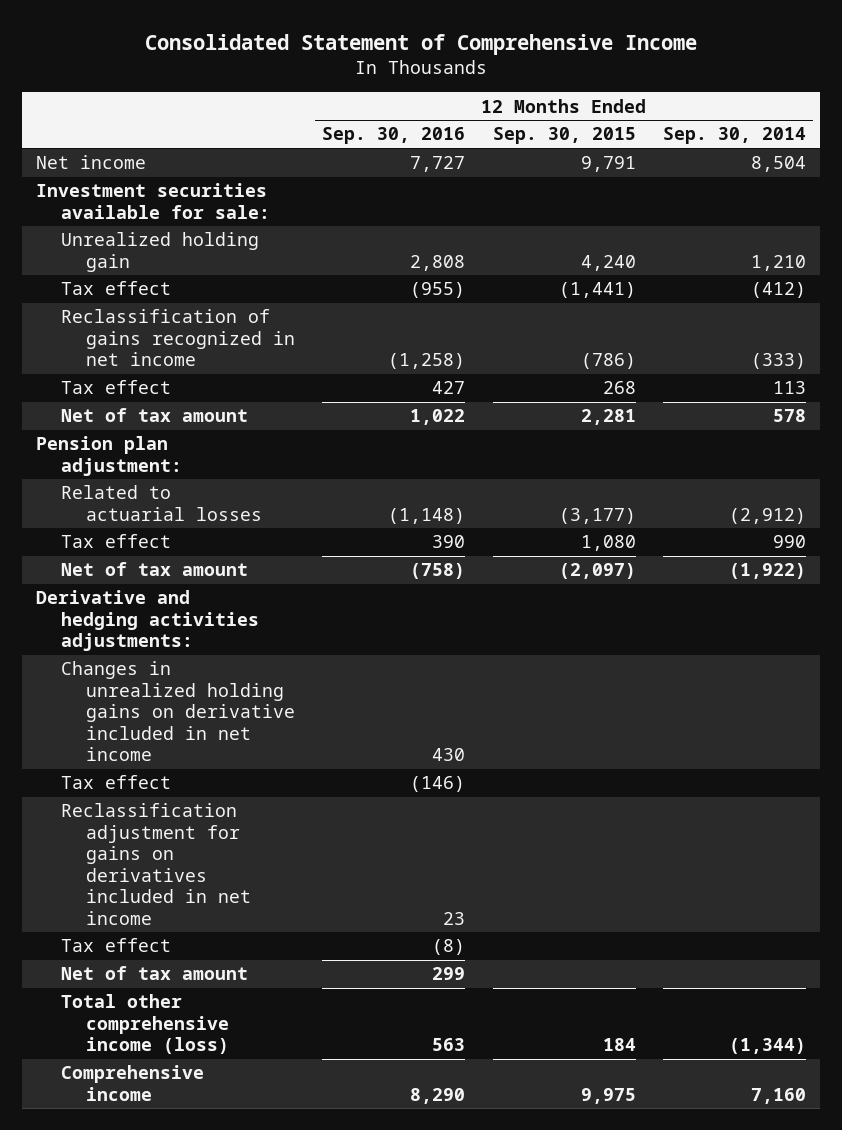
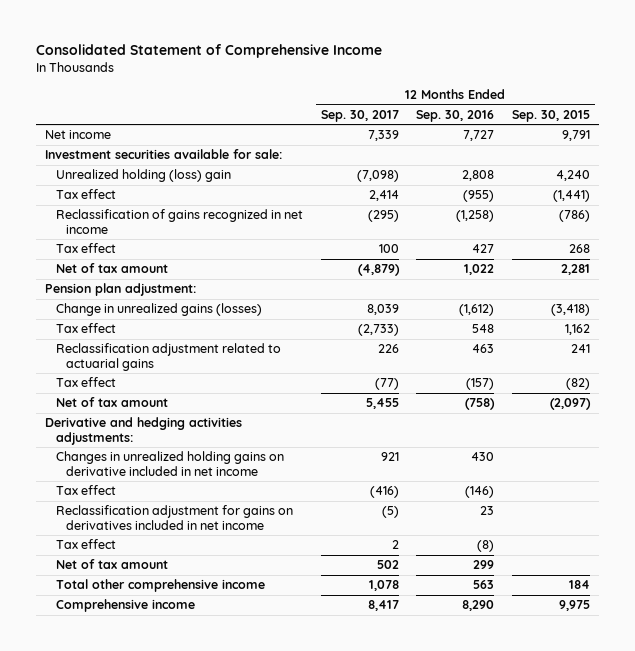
[663,127,807,145] Sep. 30, 2014 -> none
none -> [320,109,399,122] Sep. 30, 2017
[60,232,259,272] Unrealized holding gain -> [55,169,231,183] Unrealized holding (loss) gain
[60,485,262,521] Related to actuarial losses -> none
none -> [55,303,262,317] Change in unrealized gains (losses)
[432,535,466,549] 390 -> [472,324,495,334] 548
[580,535,636,552] 1,080 -> [565,324,591,336] 1,162
none -> [55,343,281,371] Reclassification adjustment related to actuarial gains
none -> [55,377,116,388] Tax effect
[60,994,229,1055] Total other comprehensive income (loss) -> [55,579,265,593] Total other comprehensive income

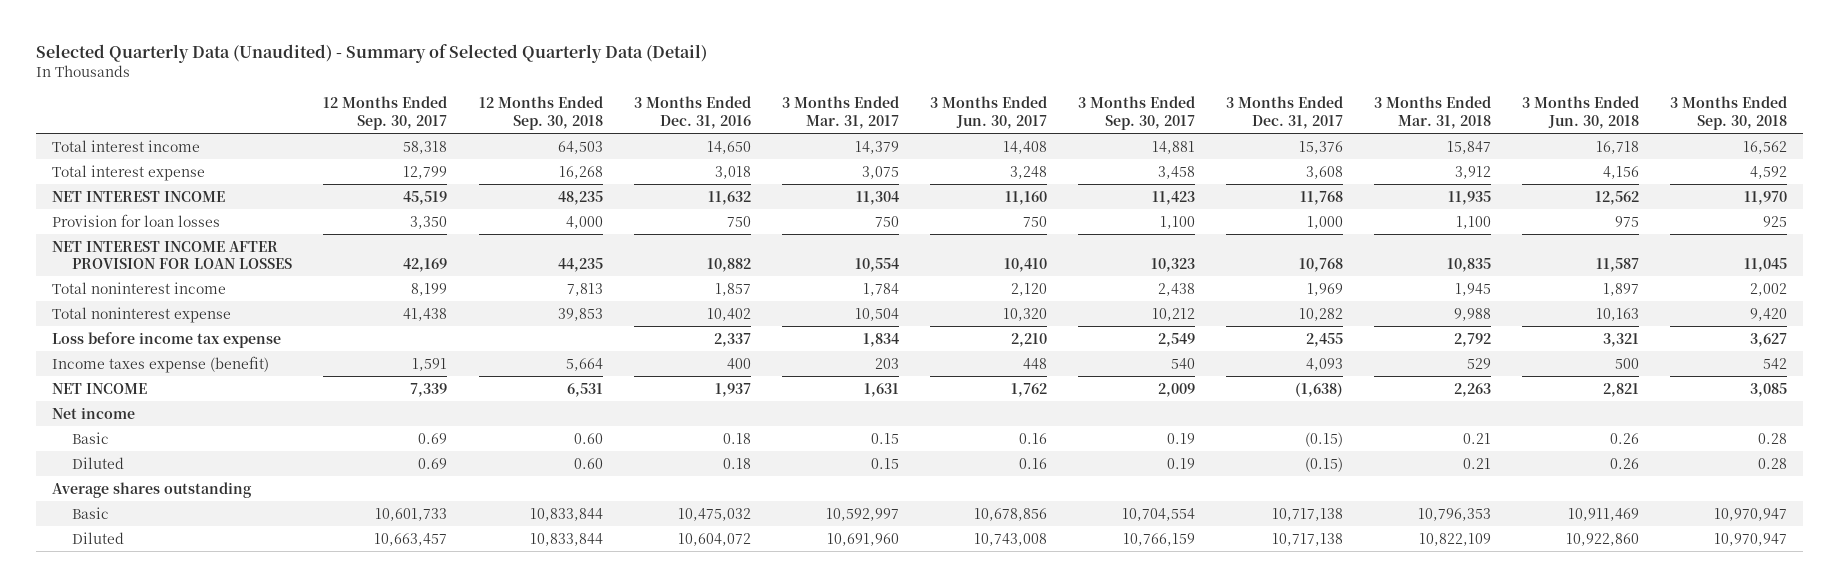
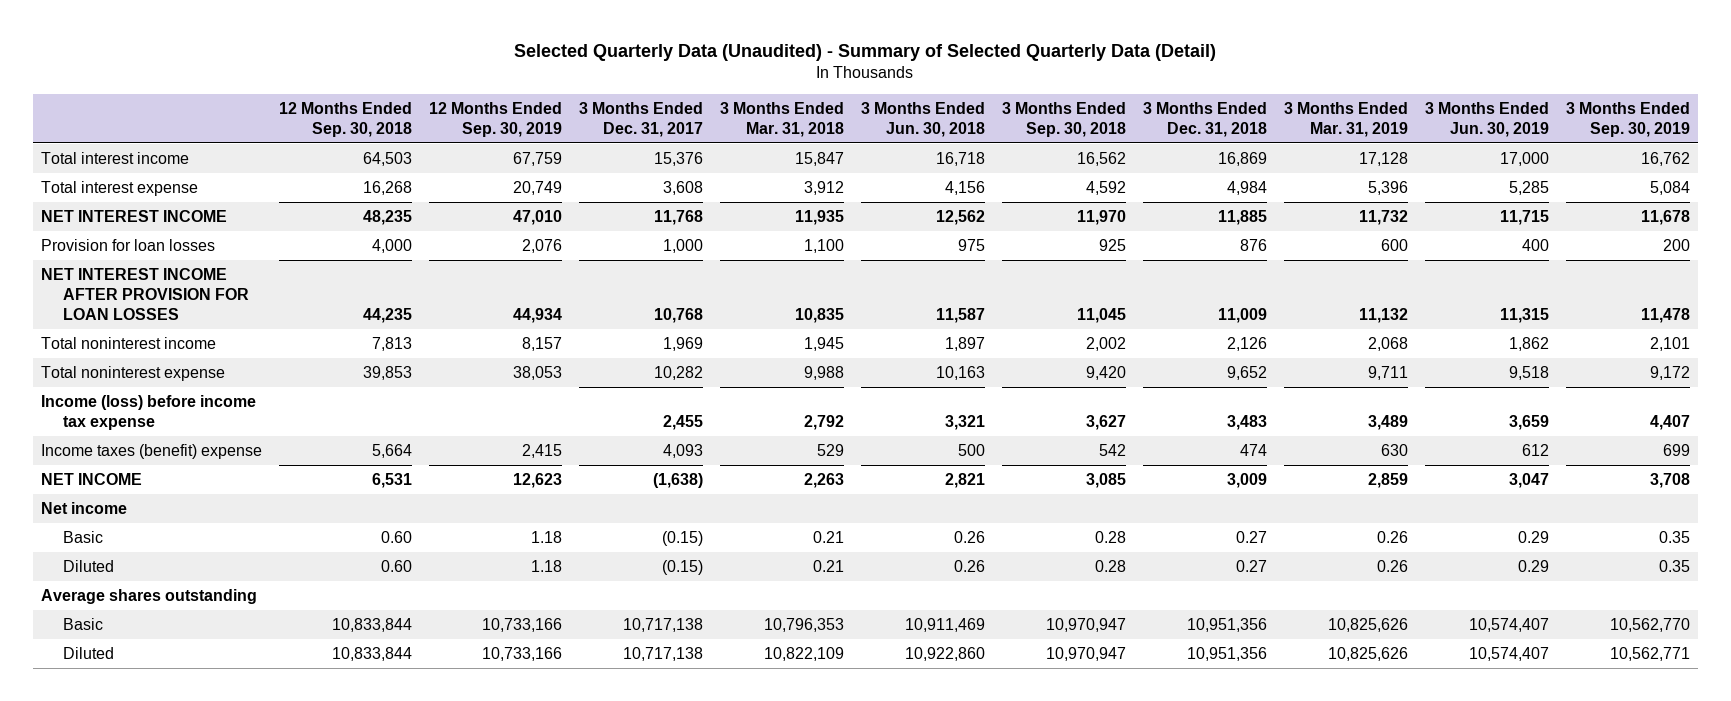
[323,96,448,130] 12 Months Ended Sep. 30, 2017 -> none
[633,96,751,129] 3 Months Ended Dec. 31, 2016 -> none
[781,96,899,129] 3 Months Ended Mar. 31, 2017 -> none
[929,96,1047,129] 3 Months Ended Jun. 30, 2017 -> none
[1077,96,1195,130] 3 Months Ended Sep. 30, 2017 -> none
none -> [428,101,562,138] 12 Months Ended Sep. 30, 2019
none -> [1142,101,1267,138] 3 Months Ended Dec. 31, 2018
none -> [1283,101,1408,138] 3 Months Ended Mar. 31, 2019
none -> [1424,101,1549,138] 3 Months Ended Jun. 30, 2019
none -> [1565,101,1690,138] 3 Months Ended Sep. 30, 2019
[51,331,281,348] Loss before income tax expense -> [40,394,256,431] Income (loss) before income tax expense
[51,355,269,373] Income taxes expense (benefit) -> [40,443,262,459] Income taxes (benefit) expense

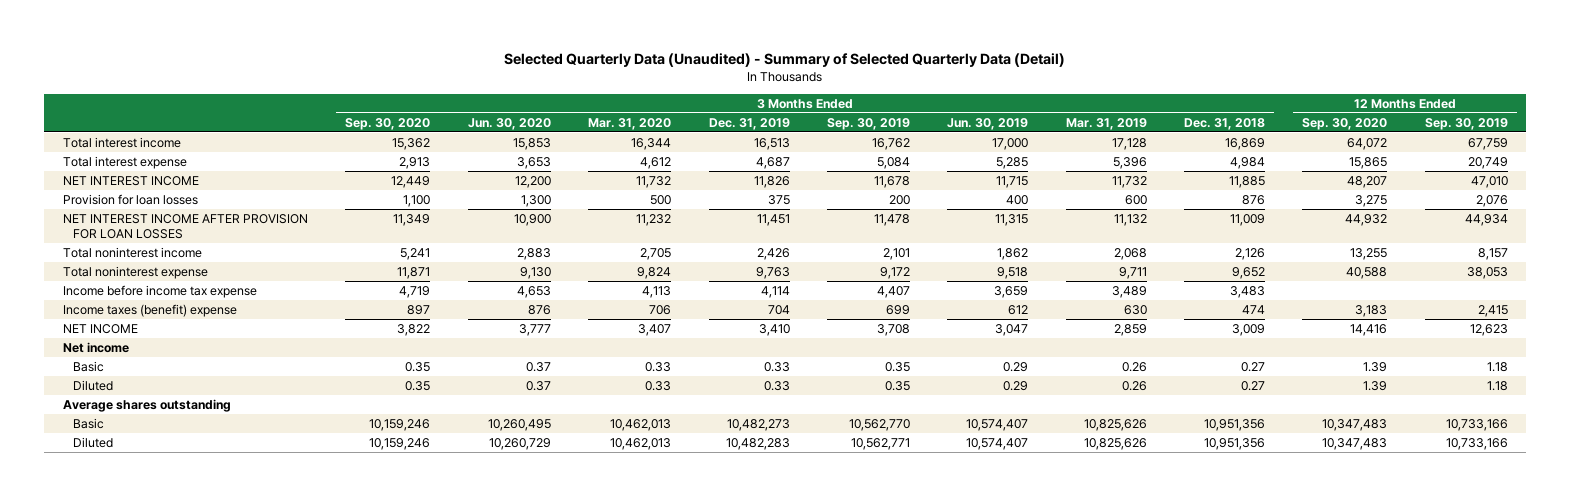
[278,101,412,138] 12 Months Ended Sep. 30, 2018 -> none
[578,101,703,138] 3 Months Ended Dec. 31, 2017 -> none
[719,101,844,138] 3 Months Ended Mar. 31, 2018 -> none
[860,101,985,138] 3 Months Ended Jun. 30, 2018 -> none
[1001,101,1126,138] 3 Months Ended Sep. 30, 2018 -> none
none -> [345,117,431,130] Sep. 30, 2020
none -> [467,117,551,130] Jun. 30, 2020
none -> [588,117,672,130] Mar. 31, 2020
none -> [708,117,790,130] Dec. 31, 2019
none -> [1302,117,1388,130] Sep. 30, 2020
[40,394,256,431] Income (loss) before income tax expense -> [63,284,258,298] Income before income tax expense

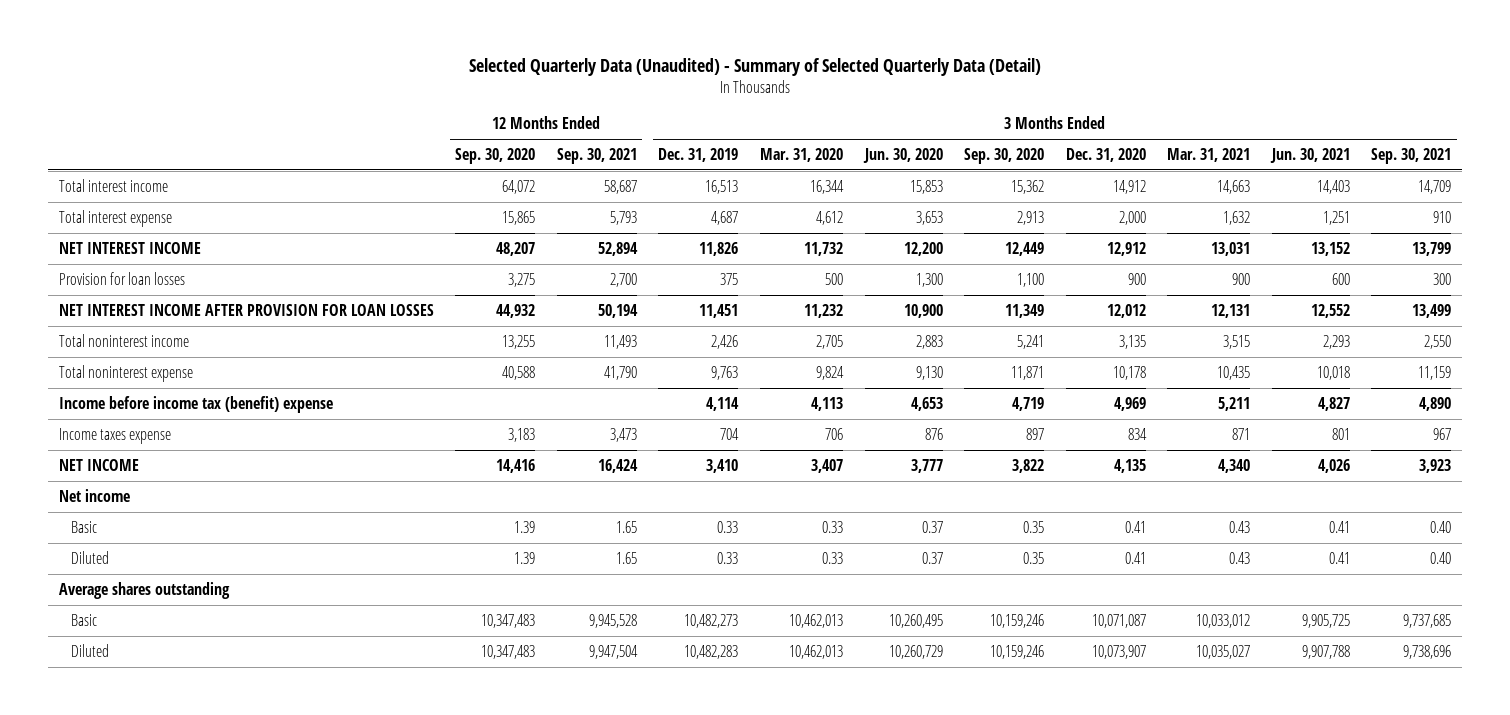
[826,117,910,130] Sep. 30, 2019 -> none
[947,117,1029,130] Jun. 30, 2019 -> none
[1065,117,1147,130] Mar. 31, 2019 -> none
[1183,117,1265,130] Dec. 31, 2018 -> none
[1424,117,1508,130] Sep. 30, 2019 -> none
none -> [556,147,637,164] Sep. 30, 2021
none -> [1065,147,1146,162] Dec. 31, 2020
none -> [1167,147,1251,162] Mar. 31, 2021
none -> [1269,147,1350,163] Jun. 30, 2021
none -> [1371,147,1452,164] Sep. 30, 2021
[63,284,258,298] Income before income tax expense -> [58,395,333,413] Income before income tax (benefit) expense
[63,303,238,317] Income taxes (benefit) expense -> [58,427,171,444] Income taxes expense

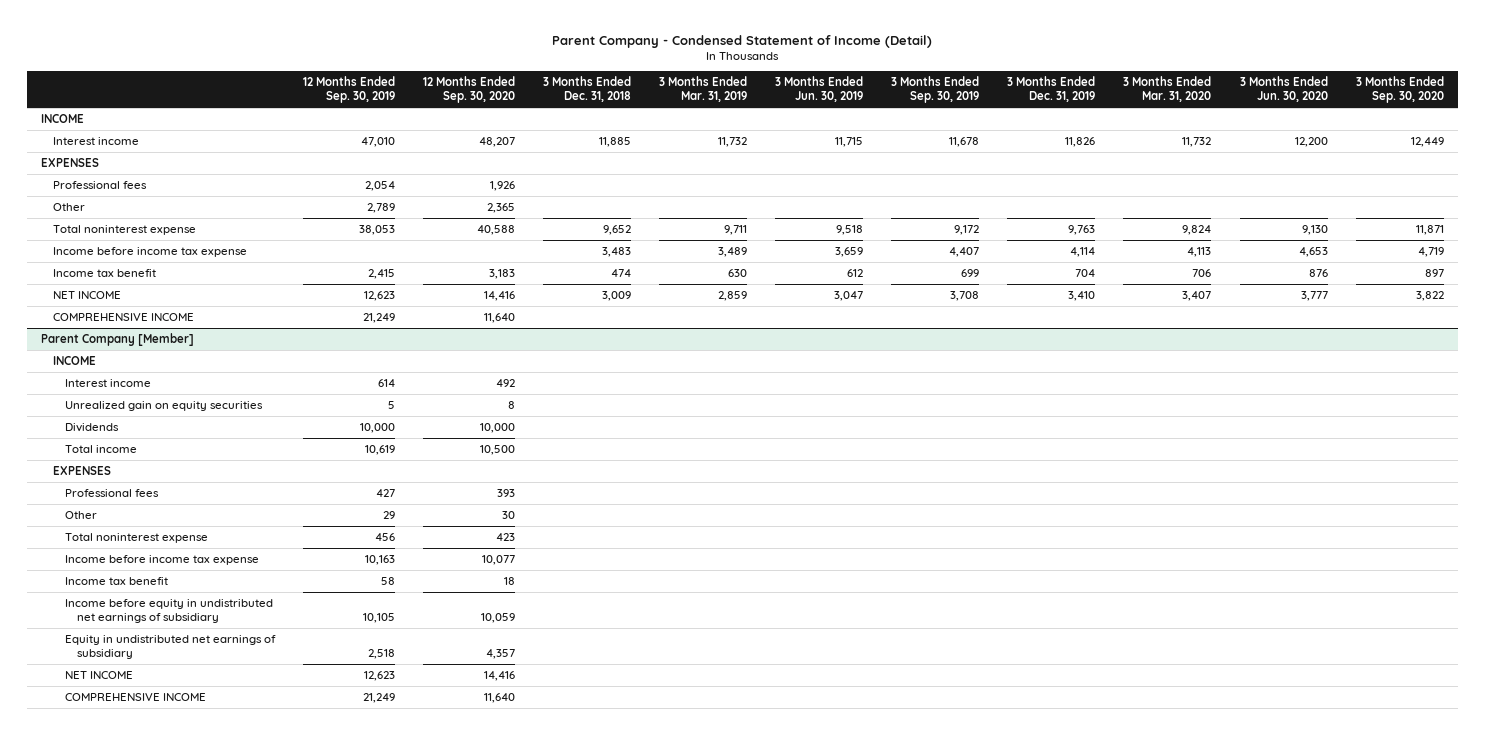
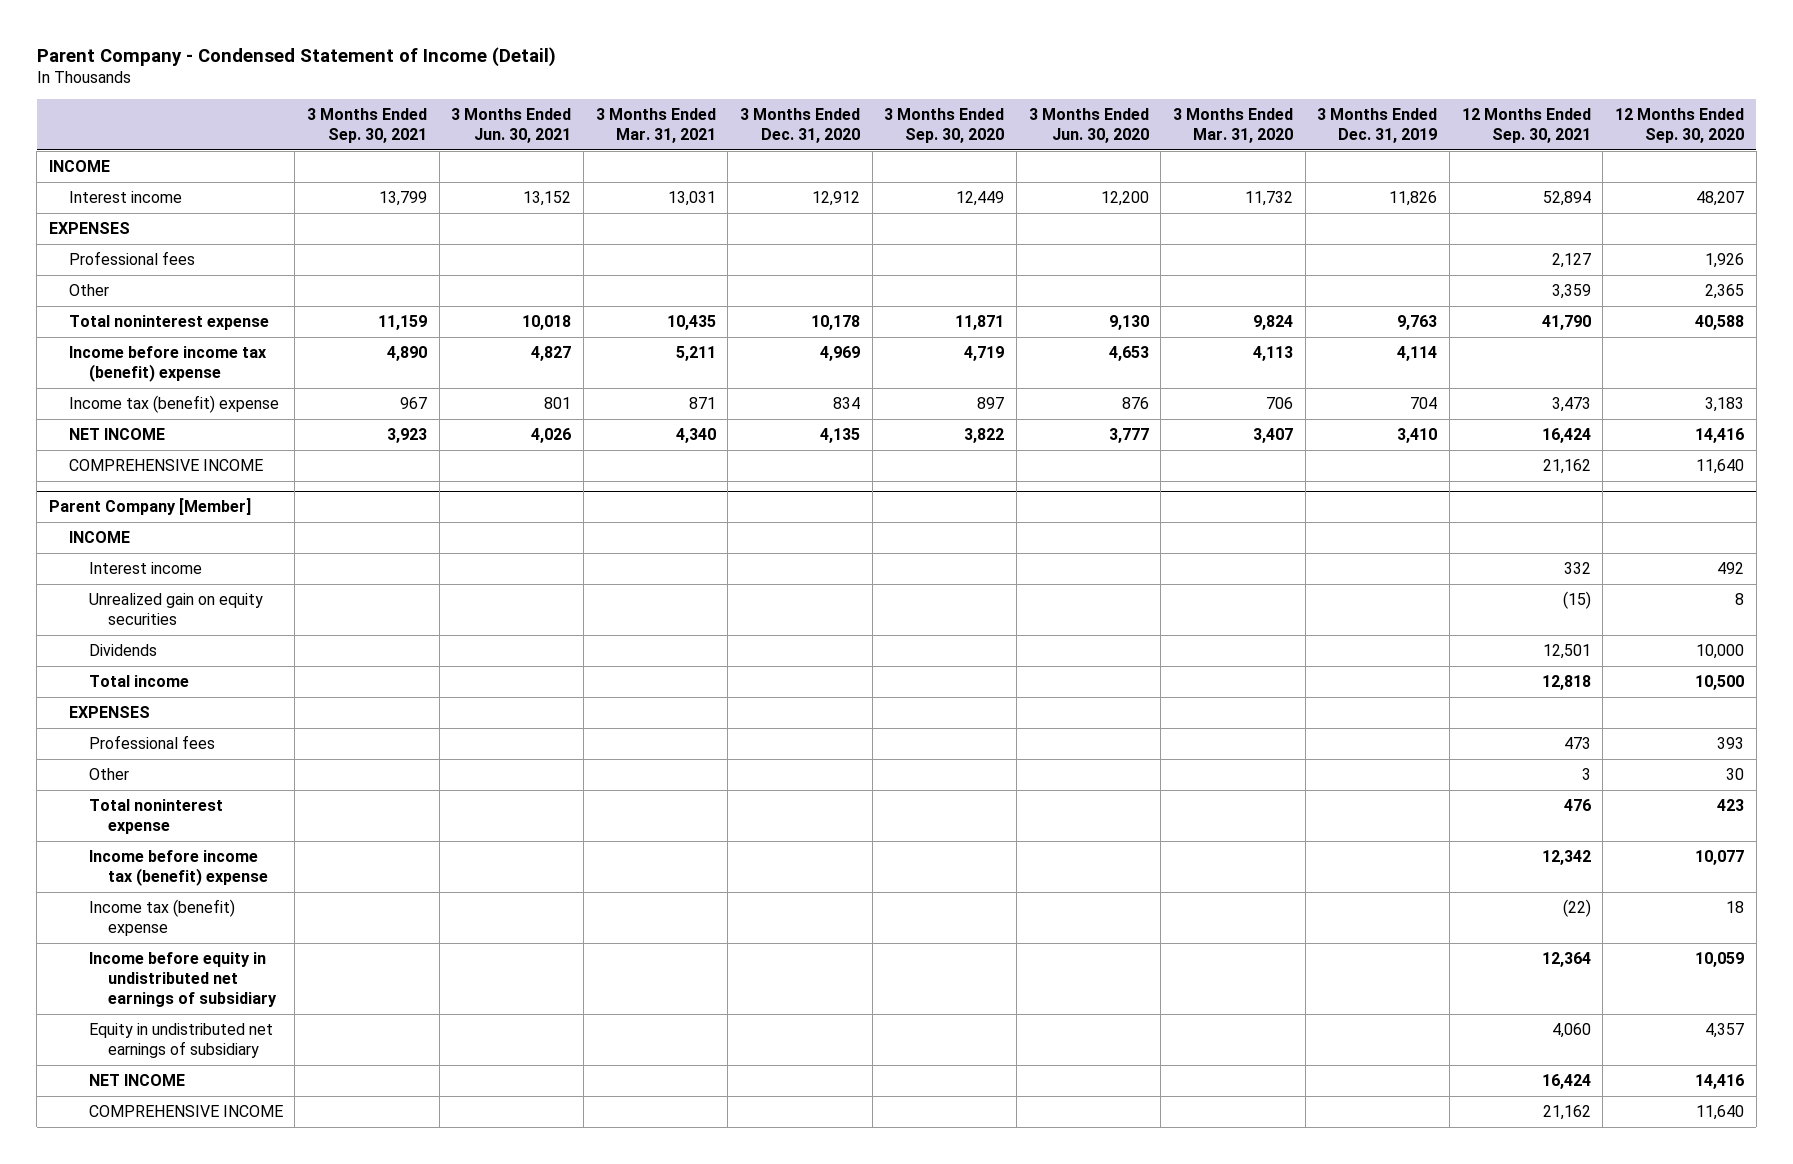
[302,76,395,103] 12 Months Ended Sep. 30, 2019 -> none
[543,76,632,102] 3 Months Ended Dec. 31, 2018 -> none
[659,76,748,102] 3 Months Ended Mar. 31, 2019 -> none
[775,76,864,102] 3 Months Ended Jun. 30, 2019 -> none
[891,76,980,103] 3 Months Ended Sep. 30, 2019 -> none
none -> [306,108,427,144] 3 Months Ended Sep. 30, 2021
none -> [451,108,572,144] 3 Months Ended Jun. 30, 2021
none -> [595,108,716,144] 3 Months Ended Mar. 31, 2021
none -> [739,108,860,144] 3 Months Ended Dec. 31, 2020
none -> [1461,108,1591,144] 12 Months Ended Sep. 30, 2021
[53,247,248,258] Income before income tax expense -> [68,345,267,383] Income before income tax (benefit) expense
[53,269,157,278] Income tax benefit -> [68,394,279,413] Income tax (benefit) expense
[64,555,259,566] Income before income tax expense -> [88,849,269,887] Income before income tax (benefit) expense
[64,577,168,586] Income tax benefit -> [88,898,235,937] Income tax (benefit) expense

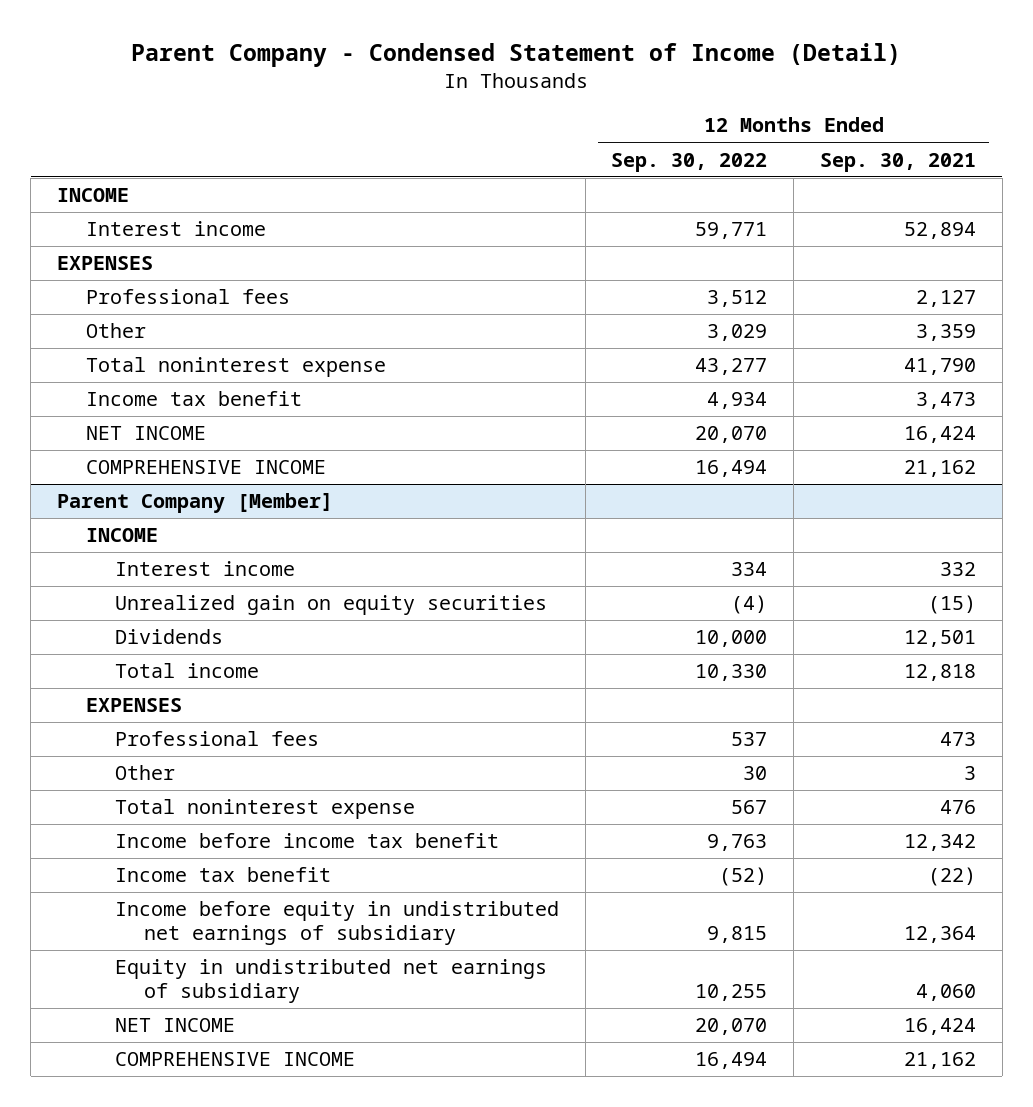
[306,108,427,144] 3 Months Ended Sep. 30, 2021 -> none
[451,108,572,144] 3 Months Ended Jun. 30, 2021 -> none
[595,108,716,144] 3 Months Ended Mar. 31, 2021 -> none
[739,108,860,144] 3 Months Ended Dec. 31, 2020 -> none
[884,108,1005,144] 3 Months Ended Sep. 30, 2020 -> none
[1028,108,1149,144] 3 Months Ended Jun. 30, 2020 -> none
[1172,108,1293,144] 3 Months Ended Mar. 31, 2020 -> none
[1317,108,1438,144] 3 Months Ended Dec. 31, 2019 -> none
[1614,108,1744,144] 12 Months Ended Sep. 30, 2020 -> none
none -> [611,152,768,172] Sep. 30, 2022
[68,345,267,383] Income before income tax (benefit) expense -> none
[68,394,279,413] Income tax (benefit) expense -> [85,391,302,407] Income tax benefit
[88,849,269,887] Income before income tax (benefit) expense -> [115,833,500,849] Income before income tax benefit
[88,898,235,937] Income tax (benefit) expense -> [115,867,332,883] Income tax benefit

